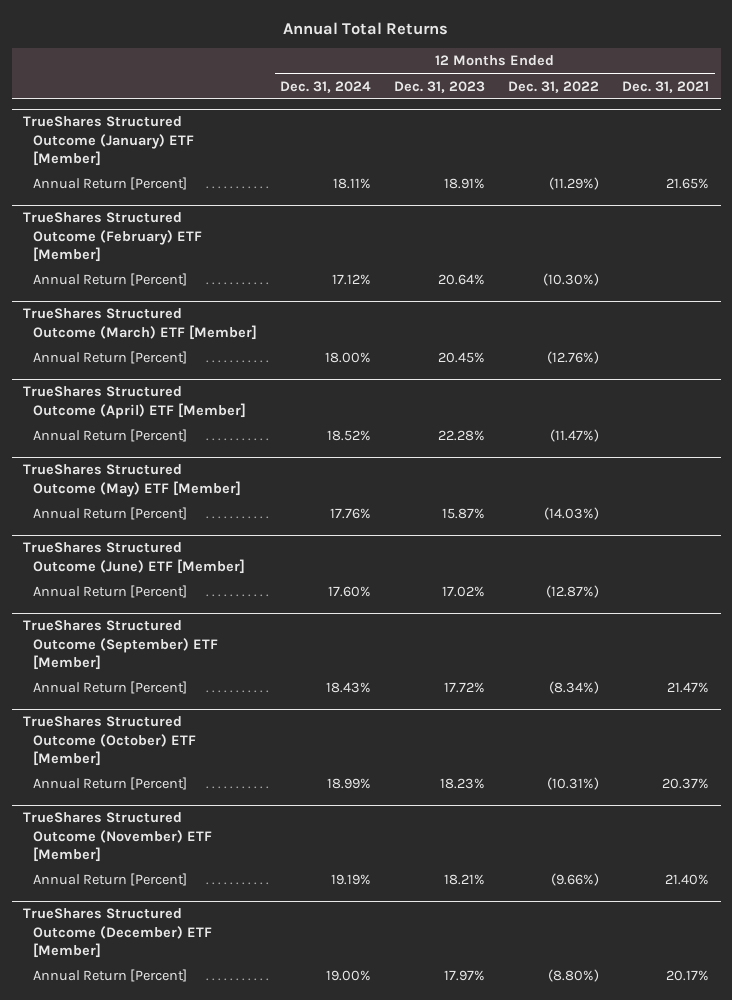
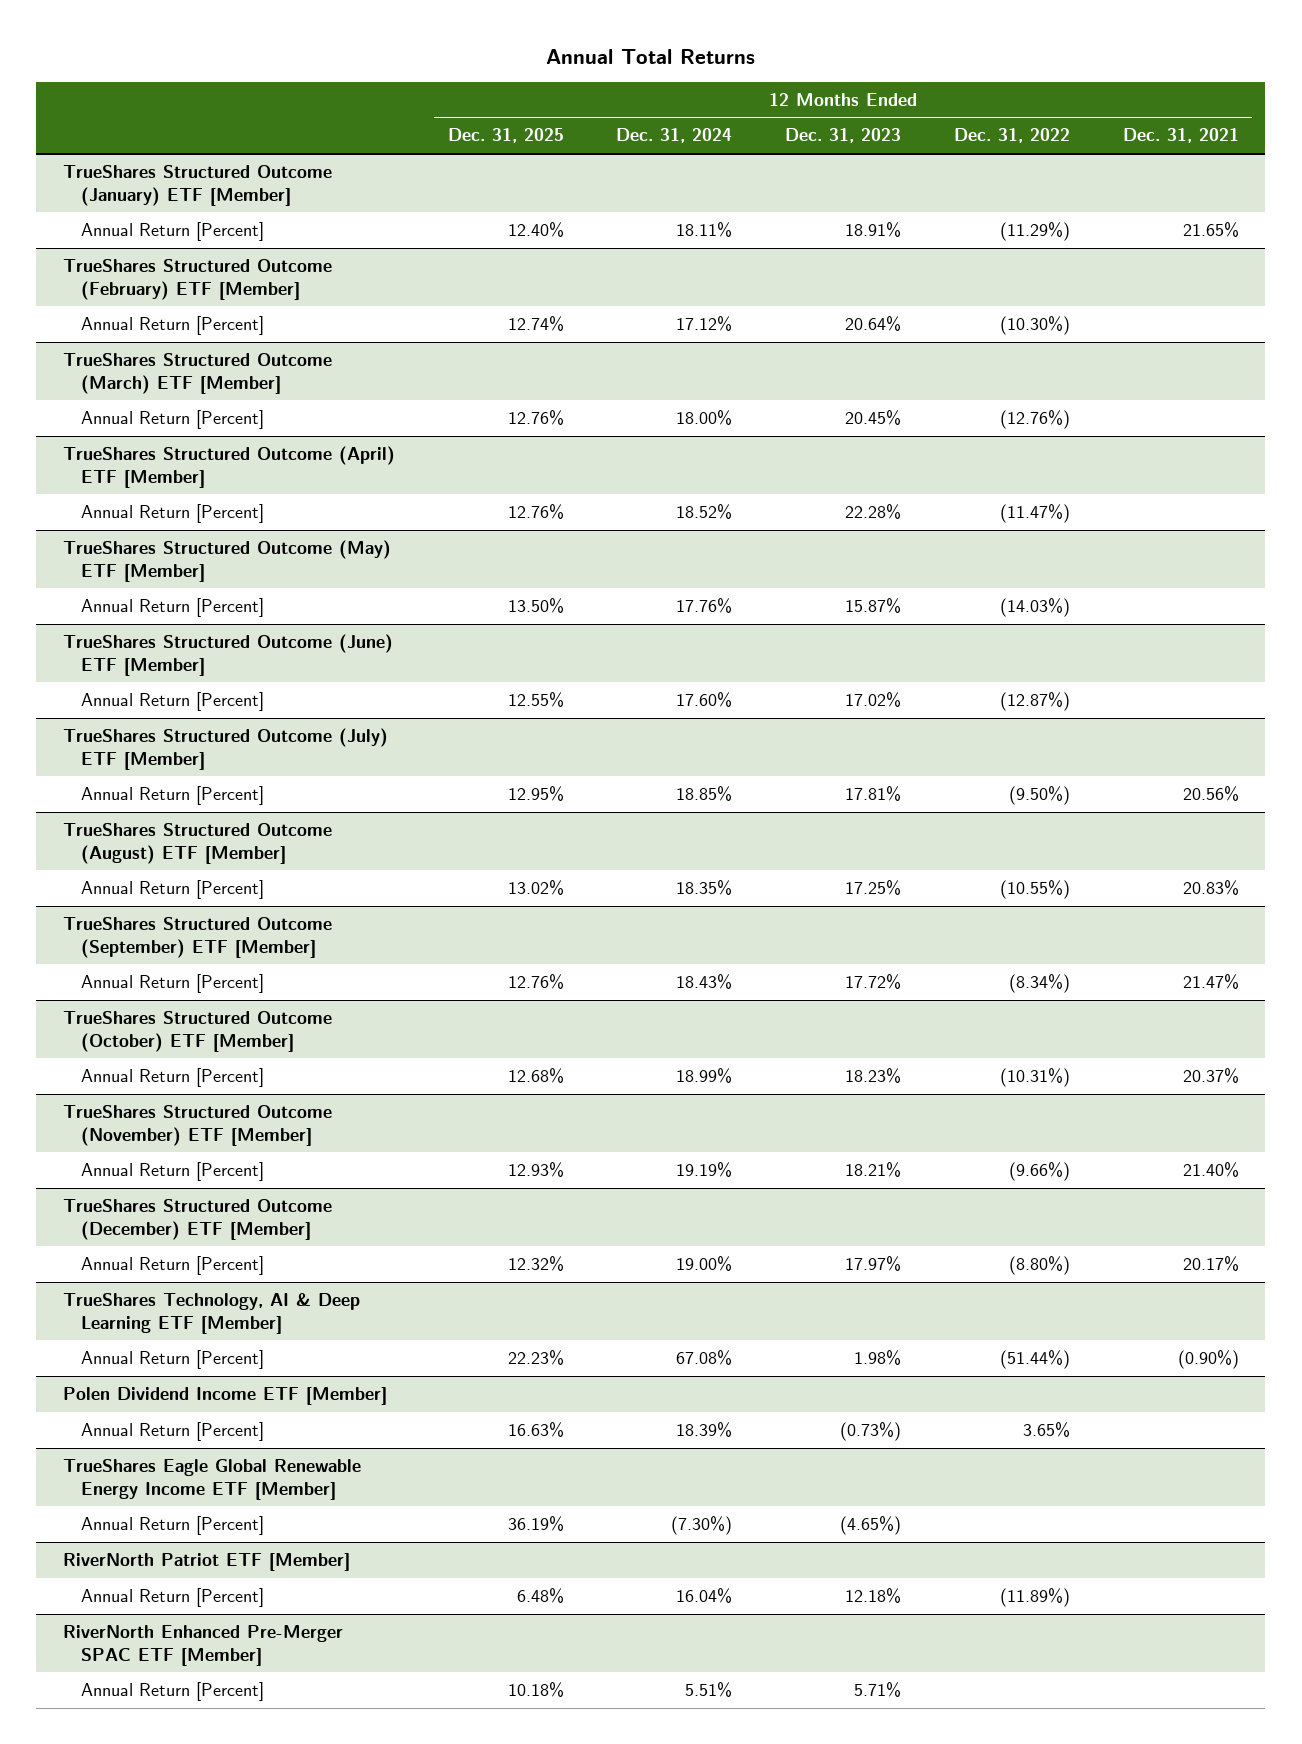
none -> [447,128,564,144] Dec. 31, 2025
none -> [62,728,388,770] TrueShares Structured Outcome (July) ETF [Member]
none -> [80,786,264,806] Annual Return [Percent]
none -> [62,823,332,864] TrueShares Structured Outcome (August) ETF [Member]
none -> [80,880,264,900] Annual Return [Percent]
none -> [62,1293,360,1334] TrueShares Technology, AI & Deep Learning ETF [Member]
none -> [80,1350,264,1370] Annual Return [Percent]
none -> [62,1387,387,1406] Polen Dividend Income ETF [Member]
none -> [80,1422,264,1442] Annual Return [Percent]
none -> [62,1459,361,1500] TrueShares Eagle Global Renewable Energy Income ETF [Member]
none -> [80,1516,264,1536] Annual Return [Percent]
none -> [62,1553,350,1572] RiverNorth Patriot ETF [Member]
none -> [80,1588,264,1608] Annual Return [Percent]
none -> [62,1625,343,1666] RiverNorth Enhanced Pre-Merger SPAC ETF [Member]
none -> [80,1682,264,1702] Annual Return [Percent]

